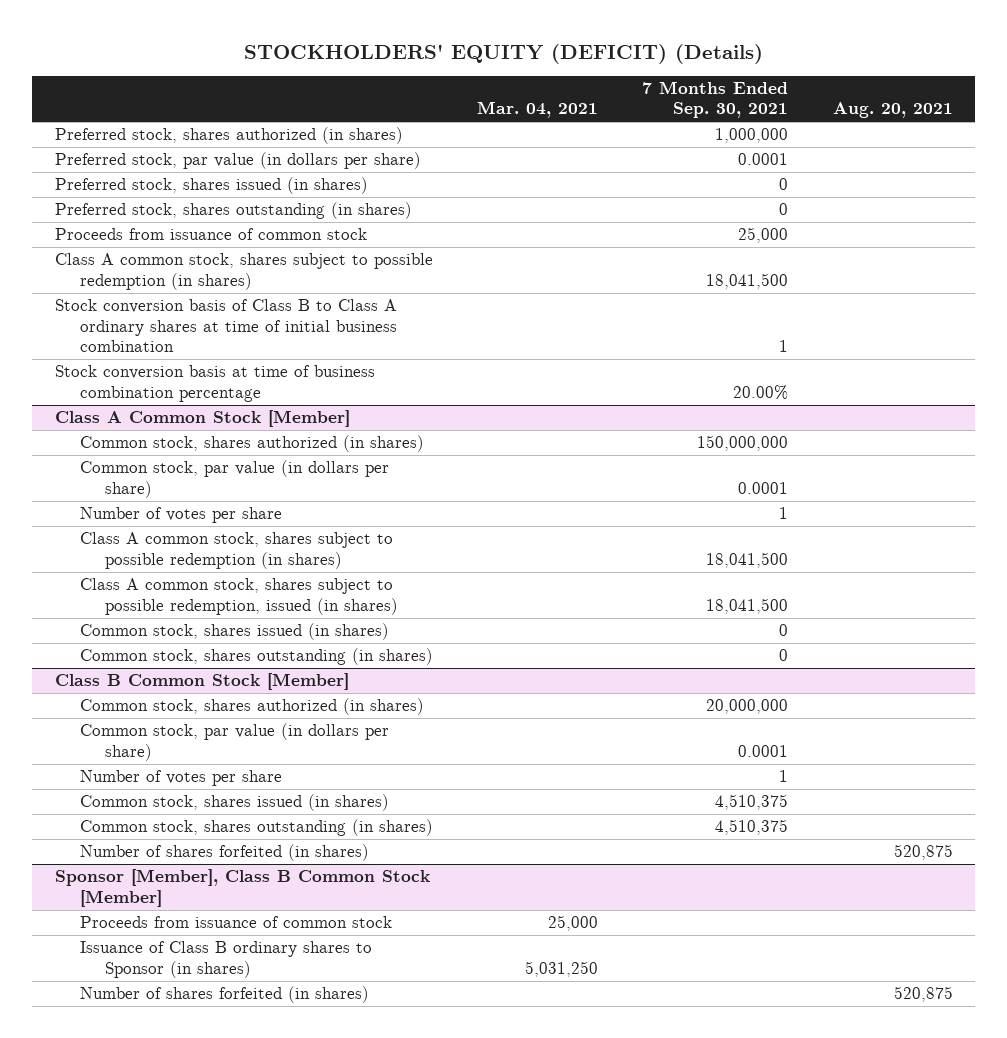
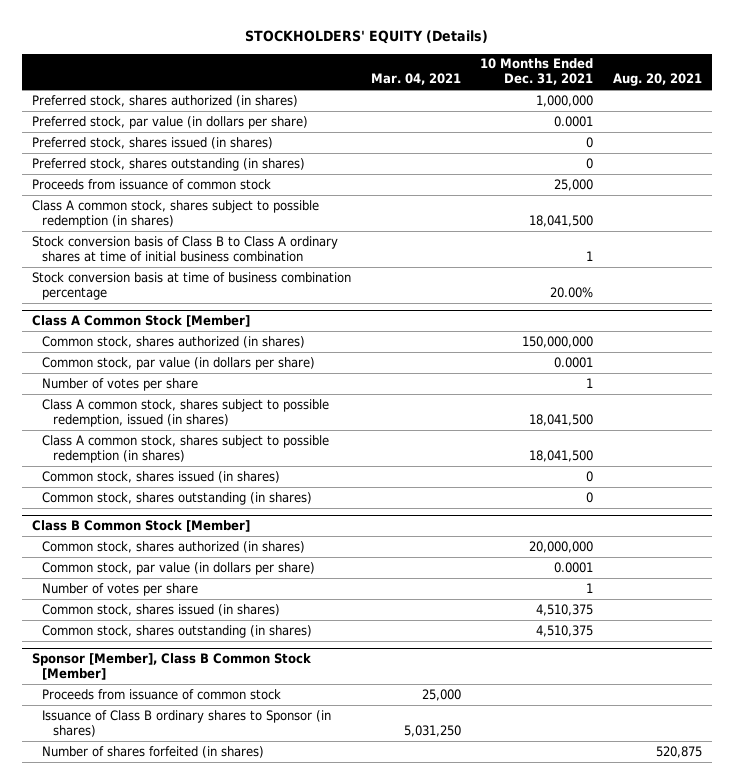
[243,43,763,64] STOCKHOLDERS' EQUITY (DEFICIT) (Details) -> [244,30,488,45] STOCKHOLDERS' EQUITY (Details)
[642,81,789,119] 7 Months Ended Sep. 30, 2021 -> none
none -> [480,58,594,86] 10 Months Ended Dec. 31, 2021
[79,532,393,569] Class A common stock, shares subject to possible redemption (in shares) -> [42,434,330,463] Class A common stock, shares subject to possible redemption (in shares)
[79,844,369,862] Number of shares forfeited (in shares) -> none

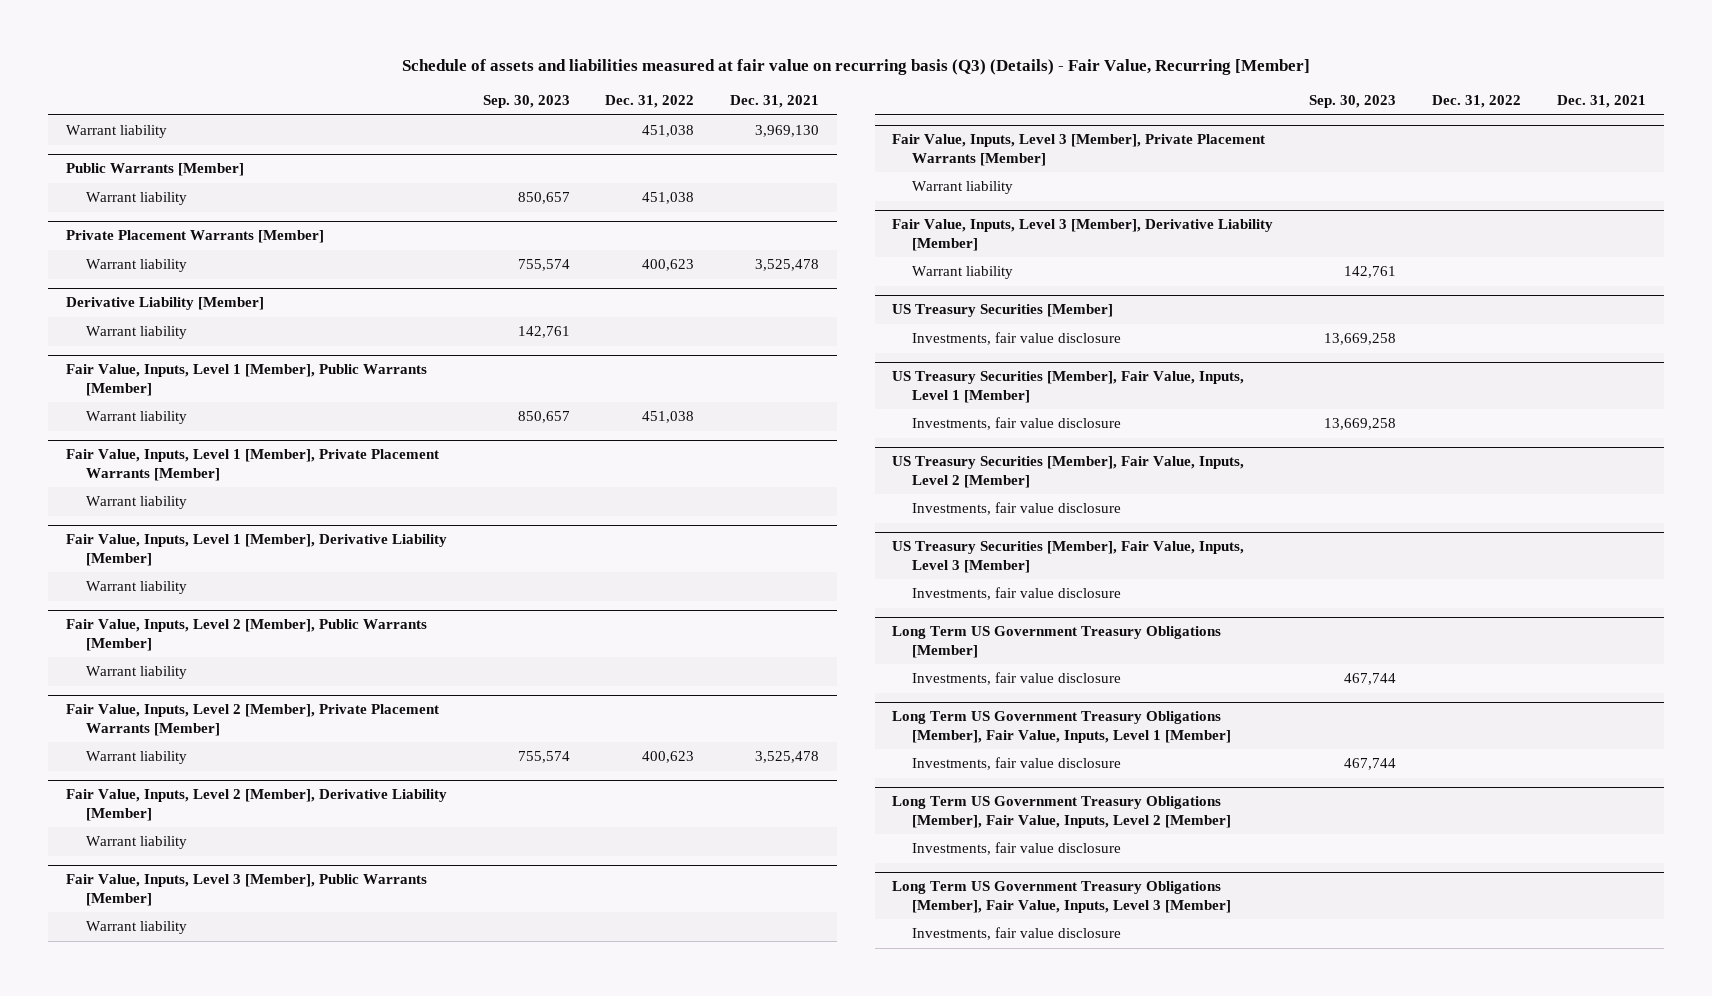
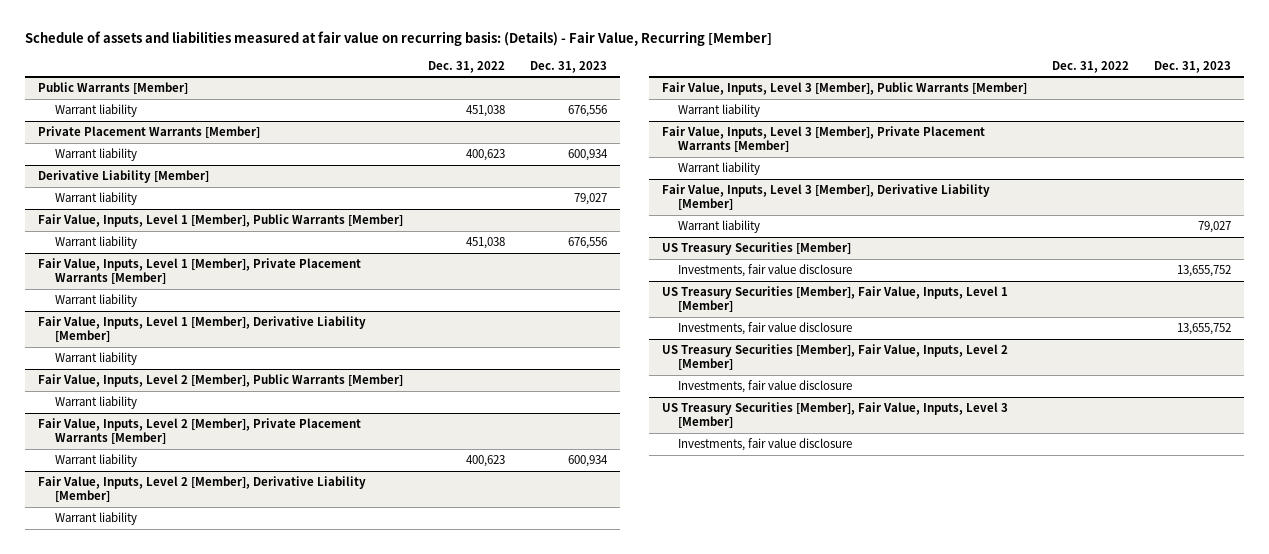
[401,58,1310,75] Schedule of assets and liabilities measured at fair value on recurring basis (Q3) (Details) - Fair Value, Recurring [Member] -> [25,30,773,46] Schedule of assets and liabilities measured at fair value on recurring basis: (Details) - Fair Value, Recurring [Member]
[482,95,570,109] Sep. 30, 2023 -> none
[730,95,820,109] Dec. 31, 2021 -> none
none -> [530,60,608,73] Dec. 31, 2023
[65,125,167,139] Warrant liability -> none
[892,626,1222,658] Long Term US Government Treasury Obligations [Member] -> none
[912,672,1122,686] Investments, fair value disclosure -> none
[892,711,1232,743] Long Term US Government Treasury Obligations [Member], Fair Value, Inputs, Level 1 [Member] -> none
[912,757,1122,771] Investments, fair value disclosure -> none
[892,796,1232,828] Long Term US Government Treasury Obligations [Member], Fair Value, Inputs, Level 2 [Member] -> none
[912,842,1122,856] Investments, fair value disclosure -> none
[892,881,1232,913] Long Term US Government Treasury Obligations [Member], Fair Value, Inputs, Level 3 [Member] -> none
[912,927,1122,941] Investments, fair value disclosure -> none

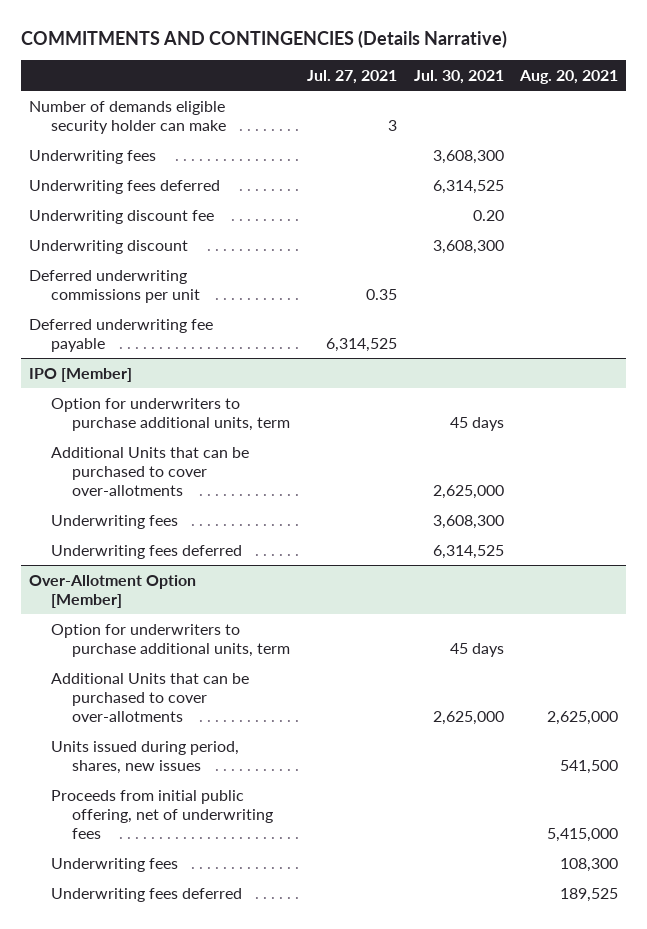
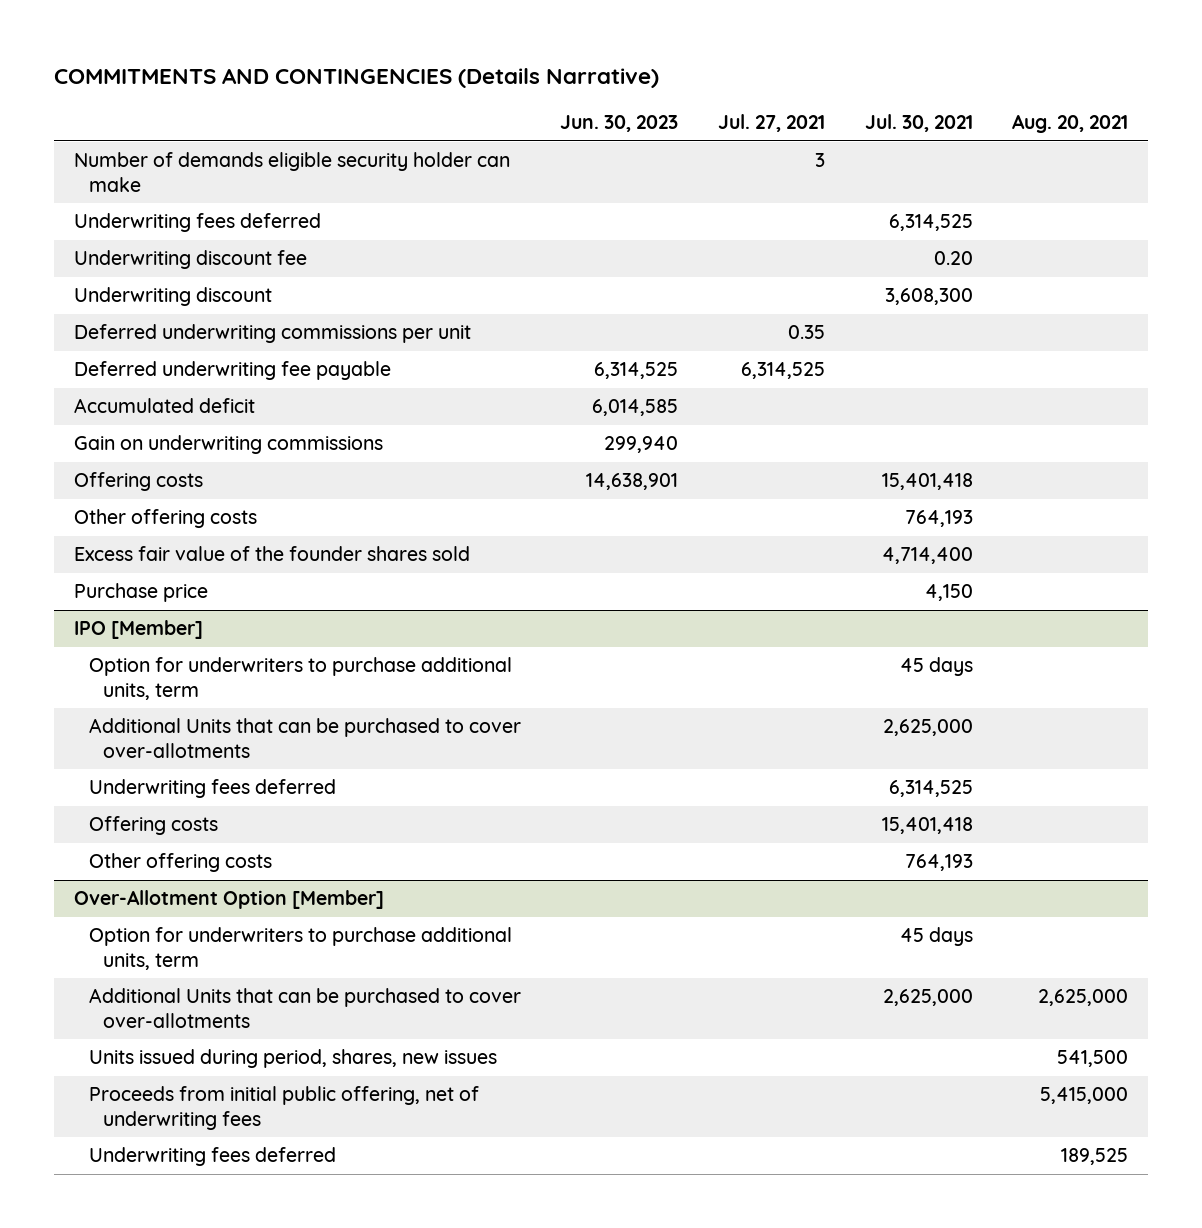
none -> [560,115,679,133] Jun. 30, 2023
[29,149,157,164] Underwriting fees -> none
none -> [73,398,255,414] Accumulated deficit
none -> [73,435,383,455] Gain on underwriting commissions
none -> [73,472,203,492] Offering costs
none -> [73,509,257,529] Other offering costs
none -> [73,546,470,562] Excess fair value of the founder shares sold
none -> [73,583,208,603] Purchase price
[50,514,178,529] Underwriting fees -> none
none -> [88,816,218,836] Offering costs
none -> [88,853,272,873] Other offering costs
[50,857,178,872] Underwriting fees -> none

